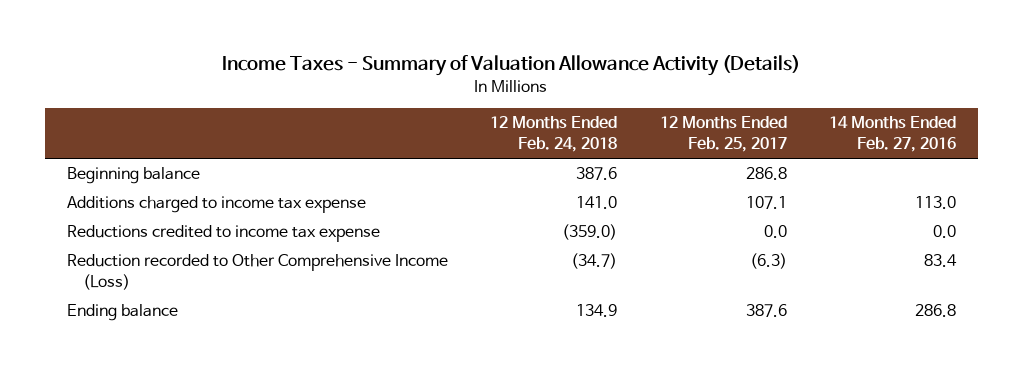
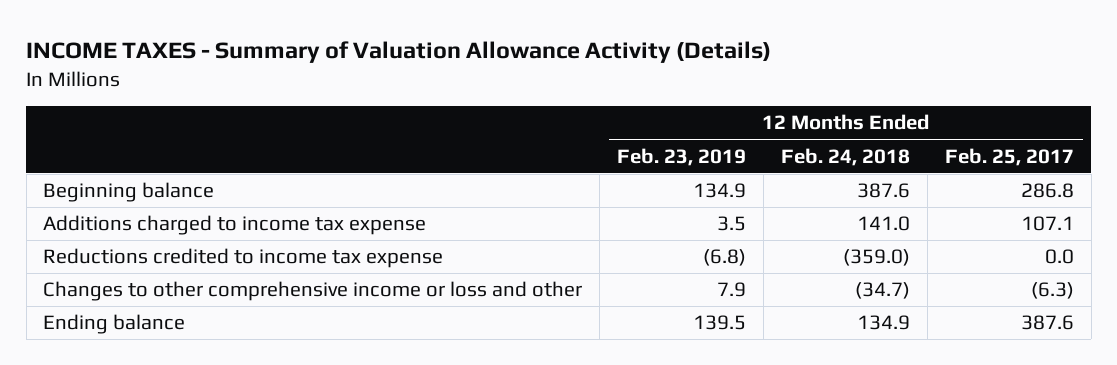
[222,55,801,77] Income Taxes - Summary of Valuation Allowance Activity (Details) -> [26,40,772,63] INCOME TAXES - Summary of Valuation Allowance Activity (Details)
[829,116,957,153] 14 Months Ended Feb. 27, 2016 -> none
none -> [617,147,747,166] Feb. 23, 2019
[66,254,448,291] Reduction recorded to Other Comprehensive Income (Loss) -> [43,281,583,302] Changes to other comprehensive income or loss and other

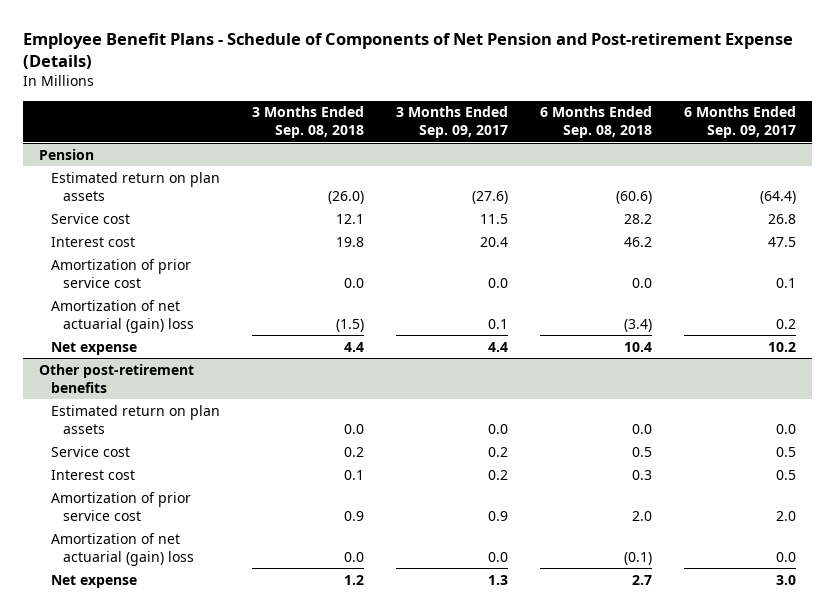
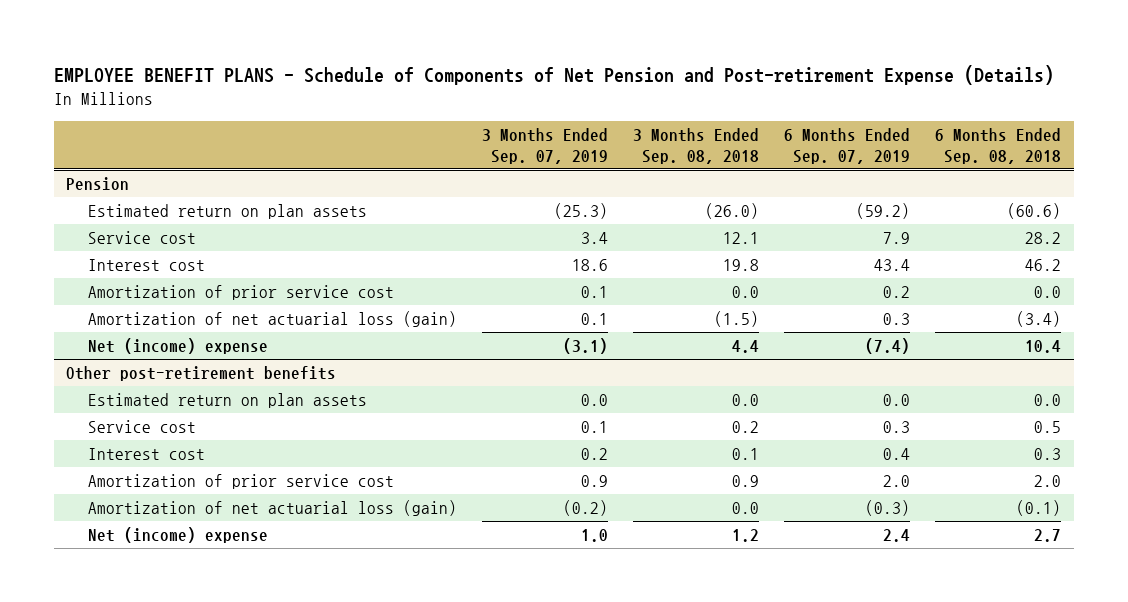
[23,33,794,70] Employee Benefit Plans - Schedule of Components of Net Pension and Post-retirement Expense (Details) -> [53,64,1054,85] EMPLOYEE BENEFIT PLANS - Schedule of Components of Net Pension and Post-retirement Expense (Details)
[396,106,509,139] 3 Months Ended Sep. 09, 2017 -> none
[684,106,797,139] 6 Months Ended Sep. 09, 2017 -> none
none -> [481,128,608,164] 3 Months Ended Sep. 07, 2019
none -> [784,128,911,164] 6 Months Ended Sep. 07, 2019
[50,299,194,333] Amortization of net actuarial (gain) loss -> [87,311,457,328] Amortization of net actuarial loss (gain)
[50,341,137,355] Net expense -> [87,338,268,355] Net (income) expense
[50,532,194,566] Amortization of net actuarial (gain) loss -> [87,500,457,517] Amortization of net actuarial loss (gain)
[50,574,137,588] Net expense -> [87,527,268,544] Net (income) expense

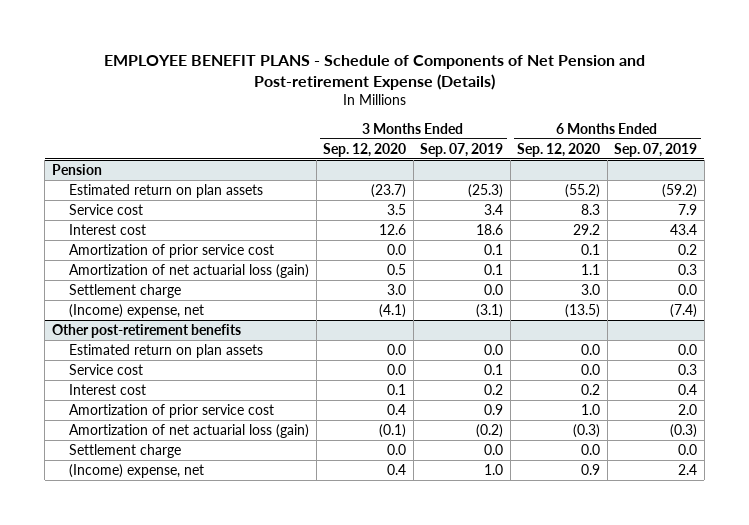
[632,128,759,164] 3 Months Ended Sep. 08, 2018 -> none
[935,128,1062,164] 6 Months Ended Sep. 08, 2018 -> none
none -> [323,142,407,157] Sep. 12, 2020
none -> [517,142,601,157] Sep. 12, 2020
none -> [69,283,182,298] Settlement charge
[87,338,268,355] Net (income) expense -> [69,303,205,318] (Income) expense, net
none -> [69,443,182,458] Settlement charge
[87,527,268,544] Net (income) expense -> [69,463,205,478] (Income) expense, net

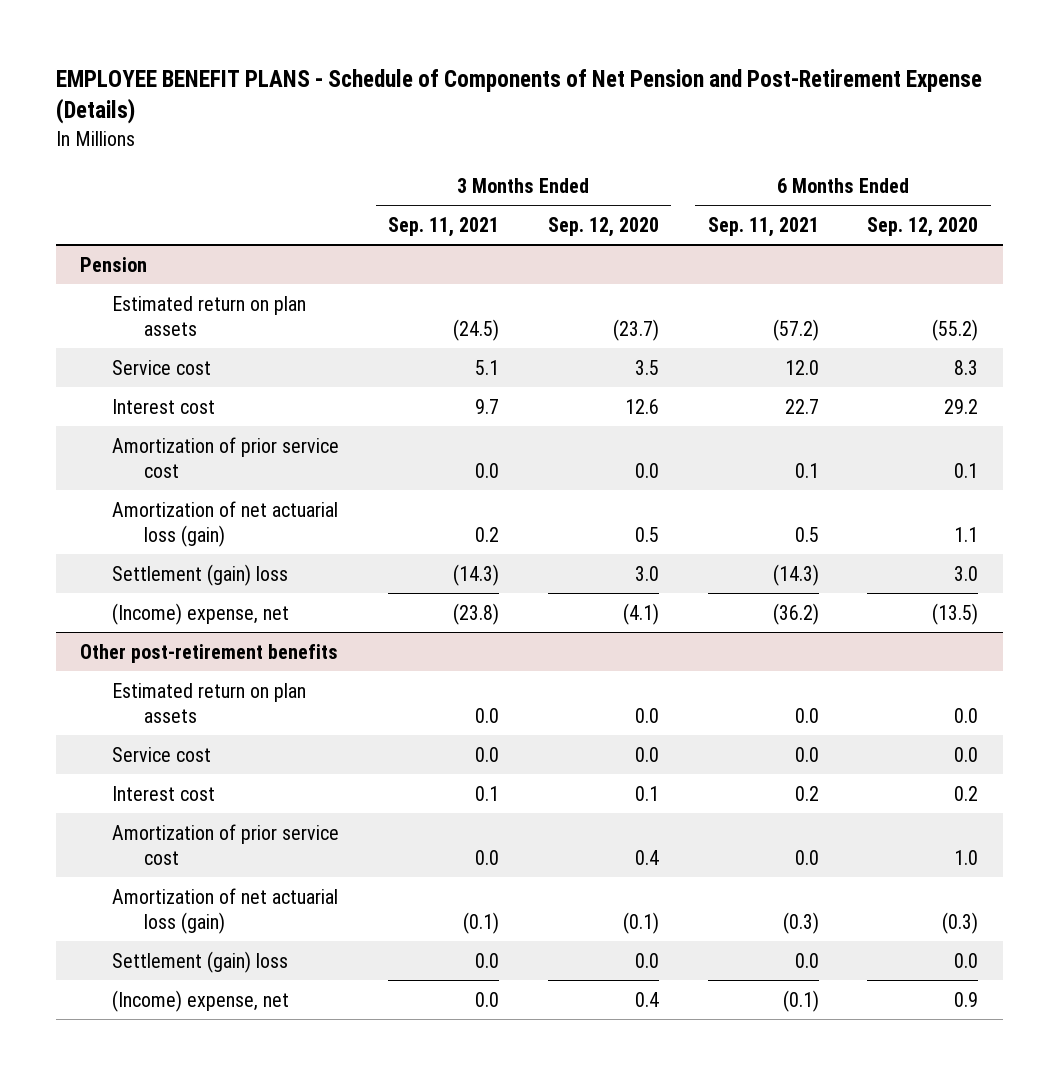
[103,55,645,91] EMPLOYEE BENEFIT PLANS - Schedule of Components of Net Pension and Post-retirement Expense (Details) -> [55,69,982,125] EMPLOYEE BENEFIT PLANS - Schedule of Components of Net Pension and Post-Retirement Expense (Details)
[420,142,504,157] Sep. 07, 2019 -> none
[614,142,698,157] Sep. 07, 2019 -> none
none -> [388,216,500,237] Sep. 11, 2021
none -> [707,216,819,237] Sep. 11, 2021
[69,283,182,298] Settlement charge -> [112,563,289,586] Settlement (gain) loss
[69,443,182,458] Settlement charge -> [112,950,289,973] Settlement (gain) loss

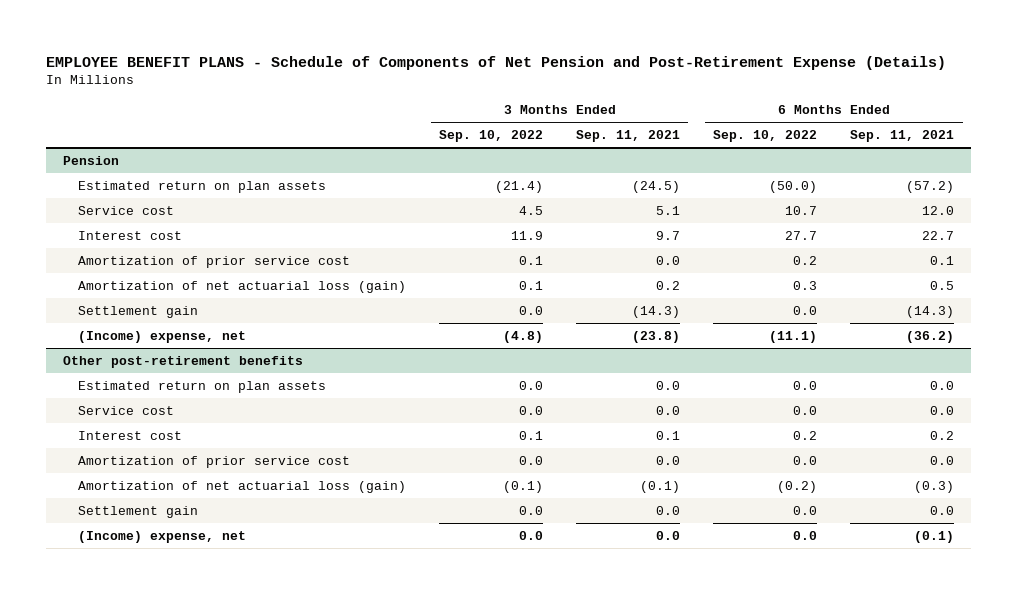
[547,216,659,237] Sep. 12, 2020 -> none
[867,216,979,237] Sep. 12, 2020 -> none
none -> [439,130,544,143] Sep. 10, 2022
none -> [713,130,818,143] Sep. 10, 2022
[112,563,289,586] Settlement (gain) loss -> [78,305,199,318] Settlement gain
[112,950,289,973] Settlement (gain) loss -> [78,505,199,518] Settlement gain

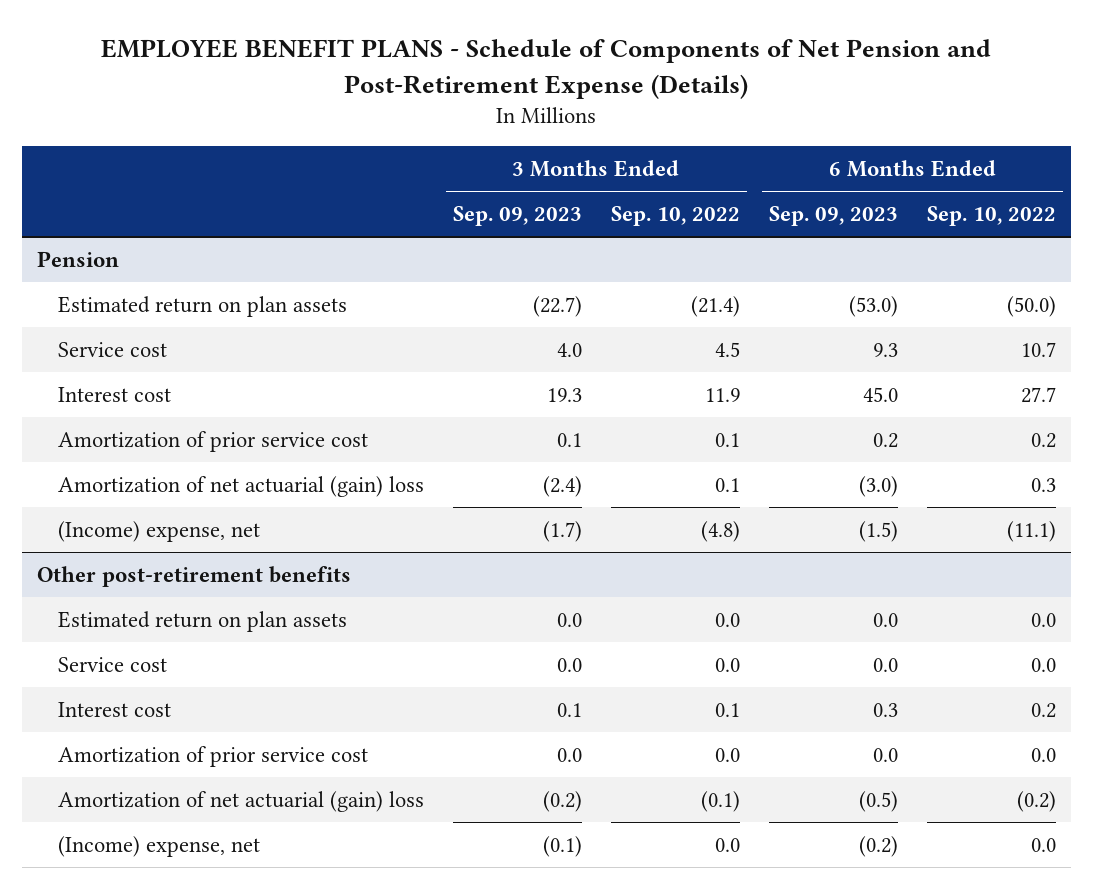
[576,130,681,143] Sep. 11, 2021 -> none
[850,130,955,143] Sep. 11, 2021 -> none
none -> [452,205,582,226] Sep. 09, 2023
none -> [769,205,899,226] Sep. 09, 2023
[78,305,199,318] Settlement gain -> none
[78,280,407,293] Amortization of net actuarial loss (gain) -> [57,475,424,497] Amortization of net actuarial (gain) loss
[78,505,199,518] Settlement gain -> none
[78,480,407,493] Amortization of net actuarial loss (gain) -> [57,790,424,812] Amortization of net actuarial (gain) loss

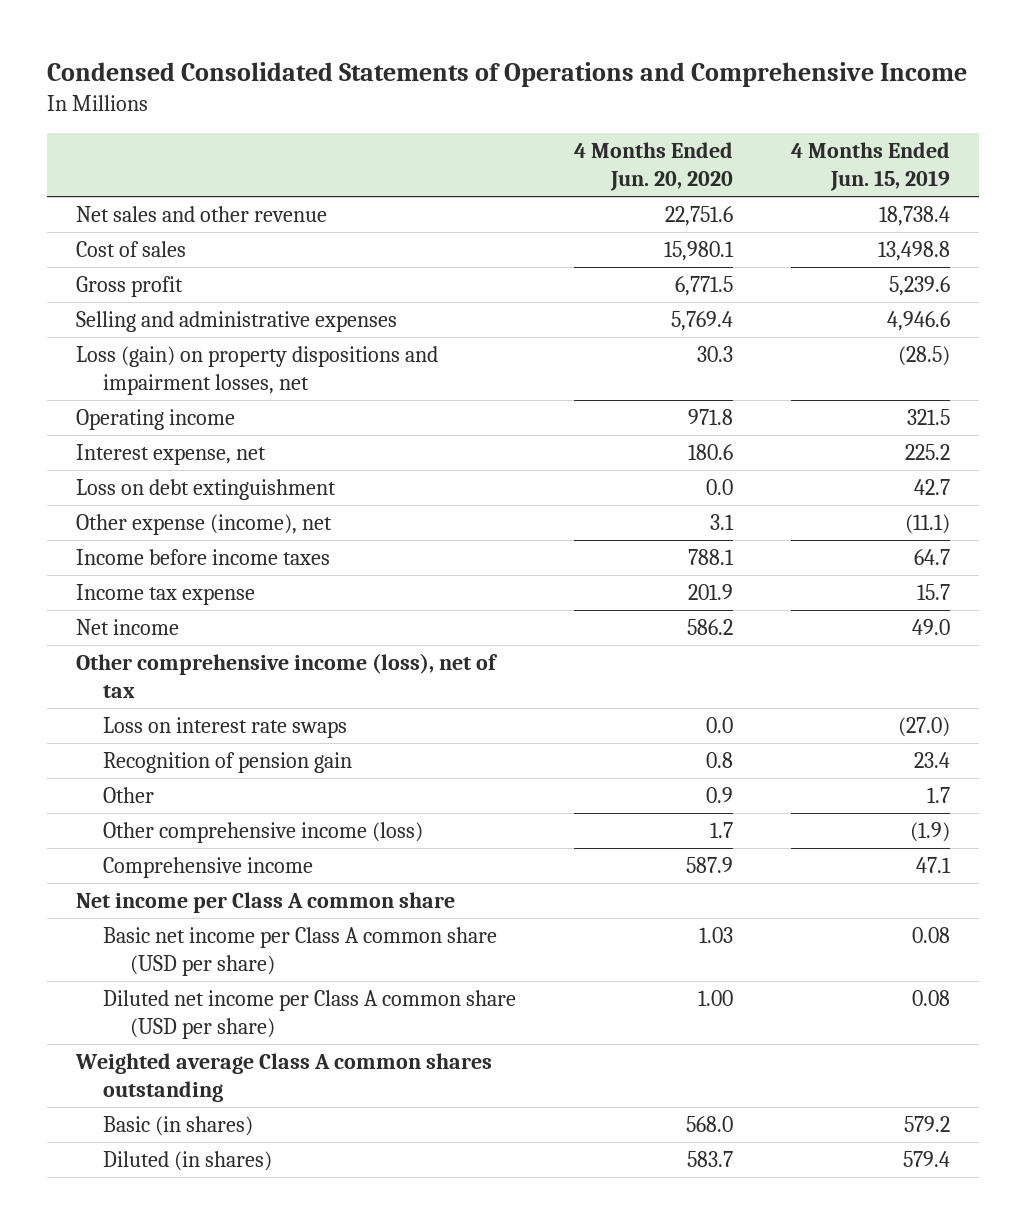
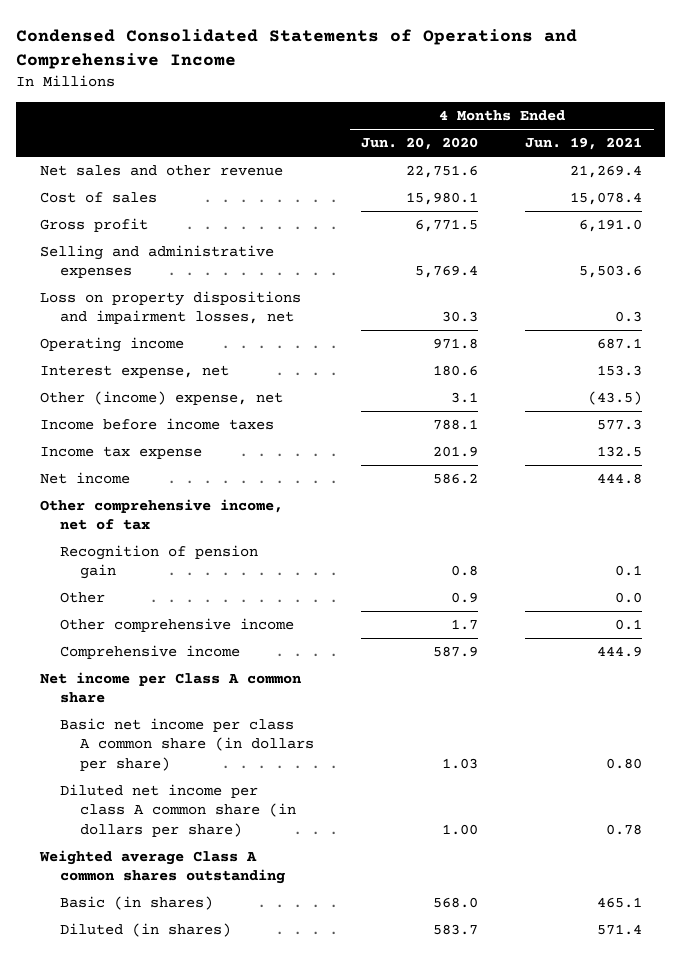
[790,141,950,192] 4 Months Ended Jun. 15, 2019 -> none
none -> [524,137,642,151] Jun. 19, 2021
[75,345,438,396] Loss (gain) on property dispositions and impairment losses, net -> [39,291,301,325] Loss on property dispositions and impairment losses, net
[75,478,336,500] Loss on debt extinguishment -> none
[75,513,332,535] Other expense (income), net -> [39,391,283,406] Other (income) expense, net
[103,716,348,738] Loss on interest rate swaps -> none
[75,652,498,699] Other comprehensive income (loss), net of tax -> [39,499,283,531] Other comprehensive income, net of tax
[103,821,424,843] Other comprehensive income (loss) -> [60,618,295,633] Other comprehensive income
[103,926,498,977] Basic net income per Class A common share (USD per share) -> [60,718,315,771] Basic net income per class A common share (in dollars per share)
[103,989,517,1040] Diluted net income per Class A common share (USD per share) -> [60,784,297,837] Diluted net income per class A common share (in dollars per share)

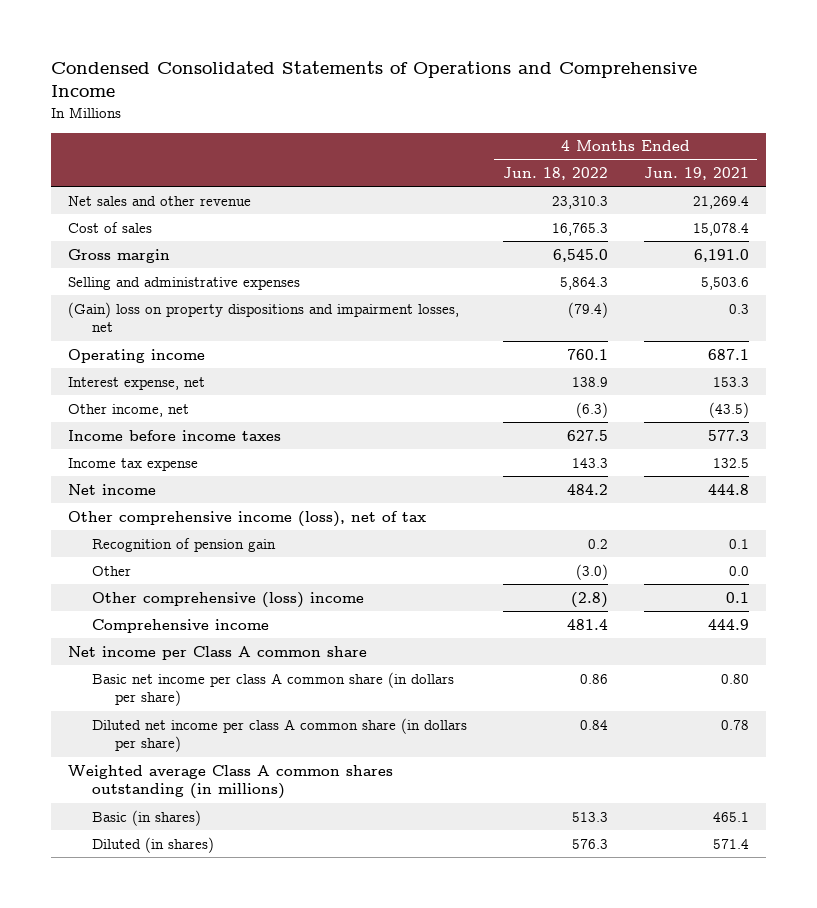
[361,137,479,151] Jun. 20, 2020 -> none
none -> [502,167,608,181] Jun. 18, 2022
[39,218,148,233] Gross profit -> [68,248,171,263] Gross margin
[39,291,301,325] Loss on property dispositions and impairment losses, net -> [68,301,460,333] (Gain) loss on property dispositions and impairment losses, net
[39,391,283,406] Other (income) expense, net -> [68,403,190,417] Other income, net
[39,499,283,531] Other comprehensive income, net of tax -> [68,510,427,527] Other comprehensive income (loss), net of tax
[60,618,295,633] Other comprehensive income -> [91,591,364,608] Other comprehensive (loss) income
[38,850,286,885] Weighted average Class A common shares outstanding -> [68,764,394,800] Weighted average Class A common shares outstanding (in millions)

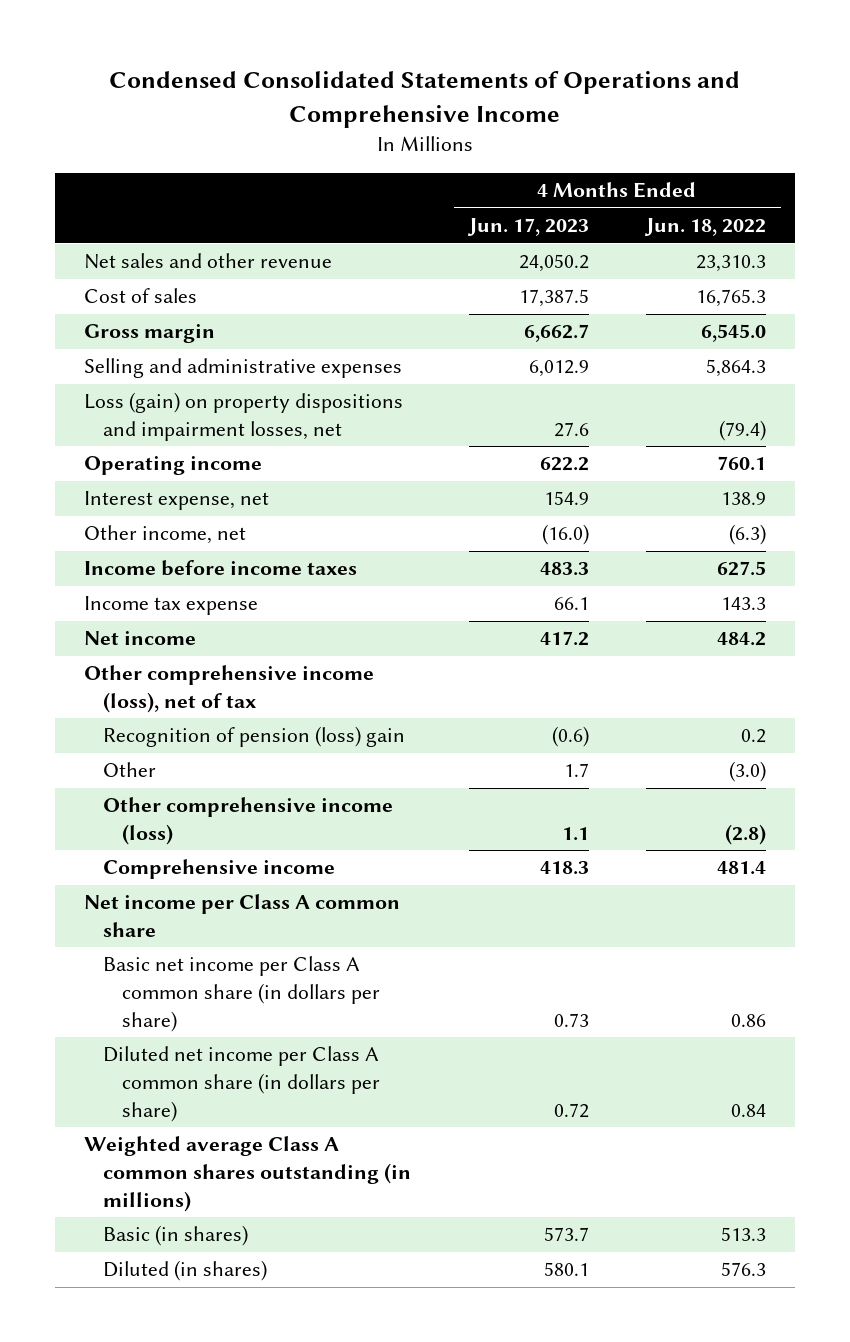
[643,167,749,181] Jun. 19, 2021 -> none
none -> [466,218,589,237] Jun. 17, 2023
[68,301,460,333] (Gain) loss on property dispositions and impairment losses, net -> [83,392,403,442] Loss (gain) on property dispositions and impairment losses, net
[91,537,276,552] Recognition of pension gain -> [102,726,405,748] Recognition of pension (loss) gain
[91,591,364,608] Other comprehensive (loss) income -> [102,797,393,846] Other comprehensive income (loss)
[91,671,454,707] Basic net income per class A common share (in dollars per share) -> [102,956,380,1032] Basic net income per Class A common share (in dollars per share)
[91,717,467,753] Diluted net income per class A common share (in dollars per share) -> [102,1046,380,1122] Diluted net income per Class A common share (in dollars per share)

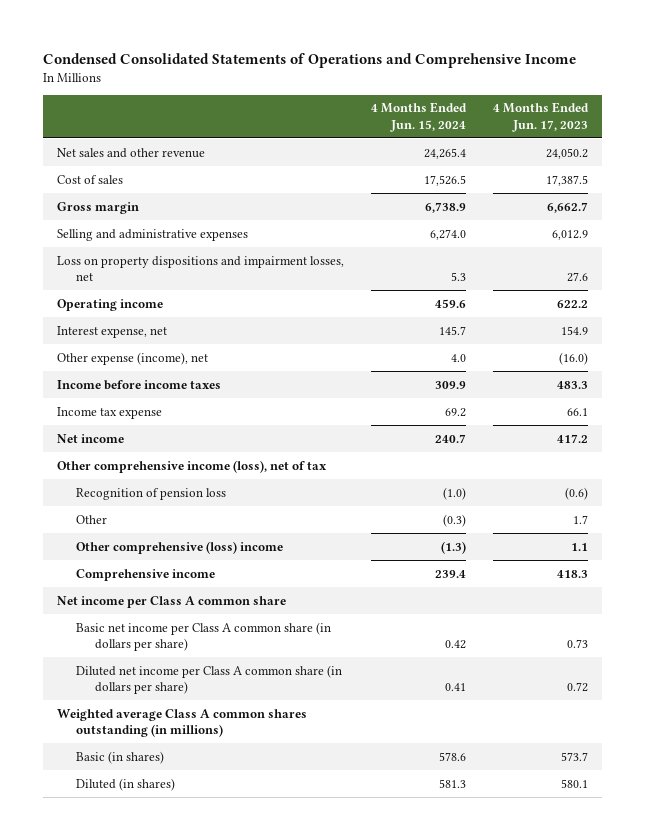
[644,218,767,237] Jun. 18, 2022 -> none
none -> [371,102,468,132] 4 Months Ended Jun. 15, 2024
[83,392,403,442] Loss (gain) on property dispositions and impairment losses, net -> [56,255,344,282] Loss on property dispositions and impairment losses, net
[83,525,246,545] Other income, net -> [56,351,208,365] Other expense (income), net
[102,726,405,748] Recognition of pension (loss) gain -> [75,487,226,500] Recognition of pension loss
[102,797,393,846] Other comprehensive income (loss) -> [75,540,283,554] Other comprehensive (loss) income

